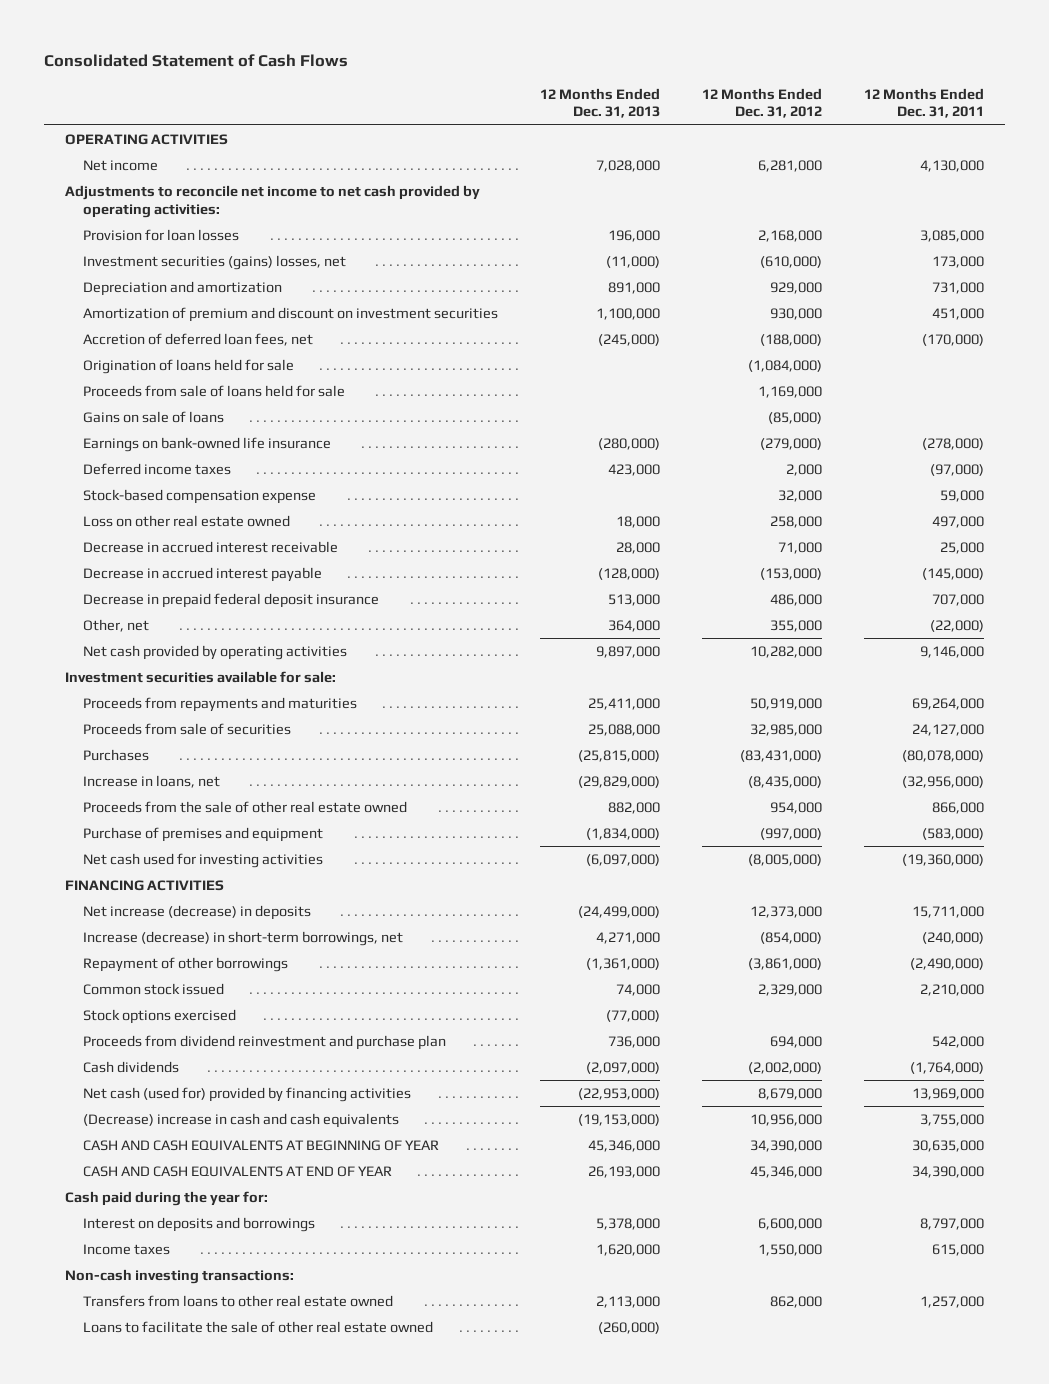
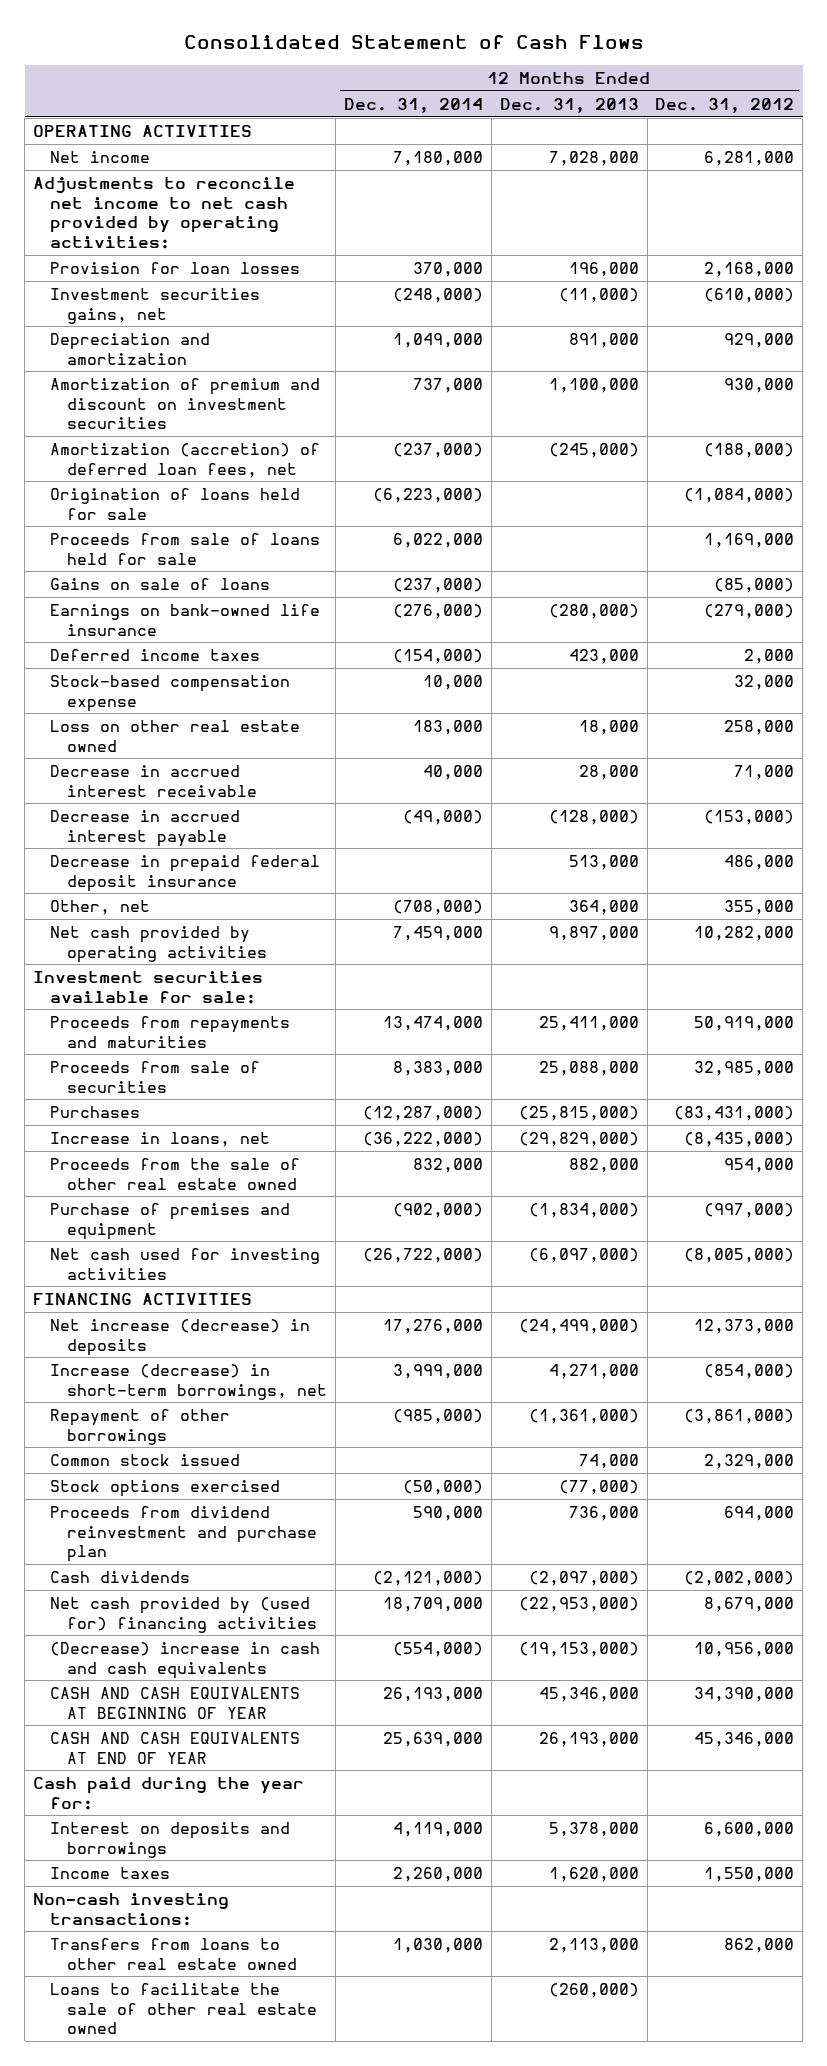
[864,87,985,119] 12 Months Ended Dec. 31, 2011 -> none
none -> [343,97,483,113] Dec. 31, 2014
[82,254,346,270] Investment securities (gains) losses, net -> [49,287,260,324] Investment securities gains, net
[82,332,313,346] Accretion of deferred loan fees, net -> [49,442,320,478] Amortization (accretion) of deferred loan fees, net
[82,1086,411,1102] Net cash (used for) provided by financing activities -> [49,1596,318,1633] Net cash provided by (used for) financing activities

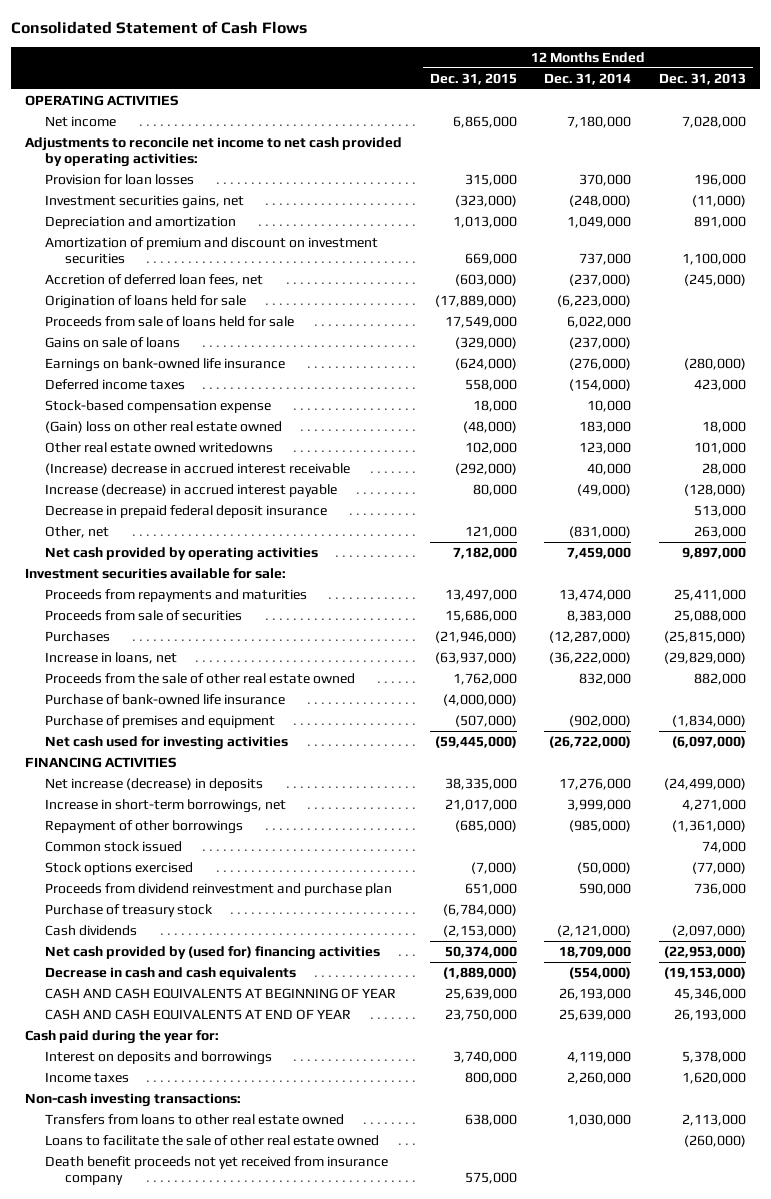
[655,97,795,113] Dec. 31, 2012 -> none
none -> [429,72,517,85] Dec. 31, 2015
[49,442,320,478] Amortization (accretion) of deferred loan fees, net -> [45,273,264,286] Accretion of deferred loan fees, net
[49,719,300,752] Loss on other real estate owned -> [45,420,283,433] (Gain) loss on other real estate owned
none -> [45,441,274,453] Other real estate owned writedowns
[49,764,258,797] Decrease in accrued interest receivable -> [45,462,351,475] (Increase) decrease in accrued interest receivable
[49,809,240,847] Decrease in accrued interest payable -> [45,483,338,497] Increase (decrease) in accrued interest payable
[392,899,483,915] (708,000) -> [569,525,632,538] (831,000)
[568,899,639,915] 364,000 -> [693,525,746,538] 263,000
none -> [45,693,286,705] Purchase of bank-owned life insurance
[49,1363,328,1400] Increase (decrease) in short-term borrowings, net -> [45,798,287,813] Increase in short-term borrowings, net
none -> [45,903,214,917] Purchase of treasury stock
[49,1641,320,1679] (Decrease) increase in cash and cash equivalents -> [45,966,297,980] Decrease in cash and cash equivalents
none -> [45,1155,389,1186] Death benefit proceeds not yet received from insurance company

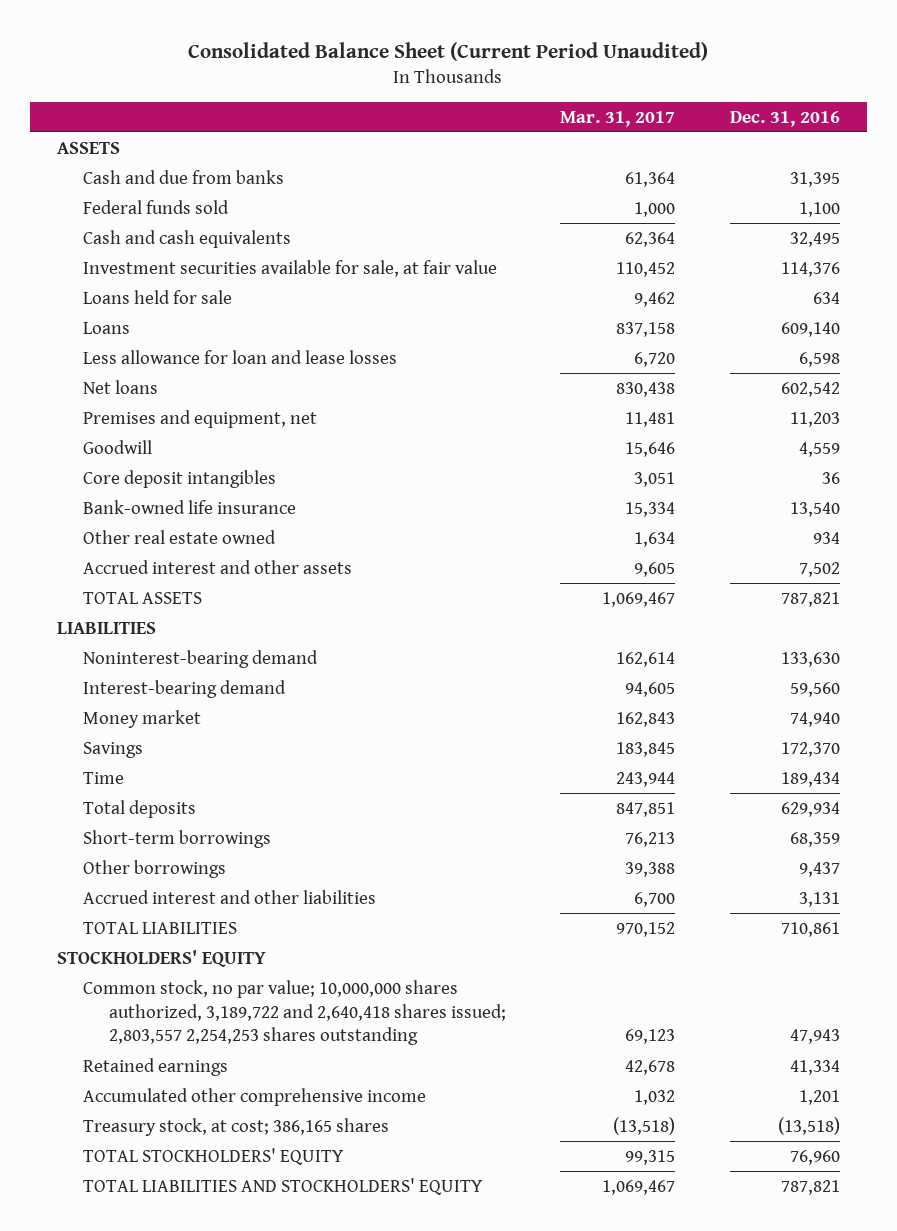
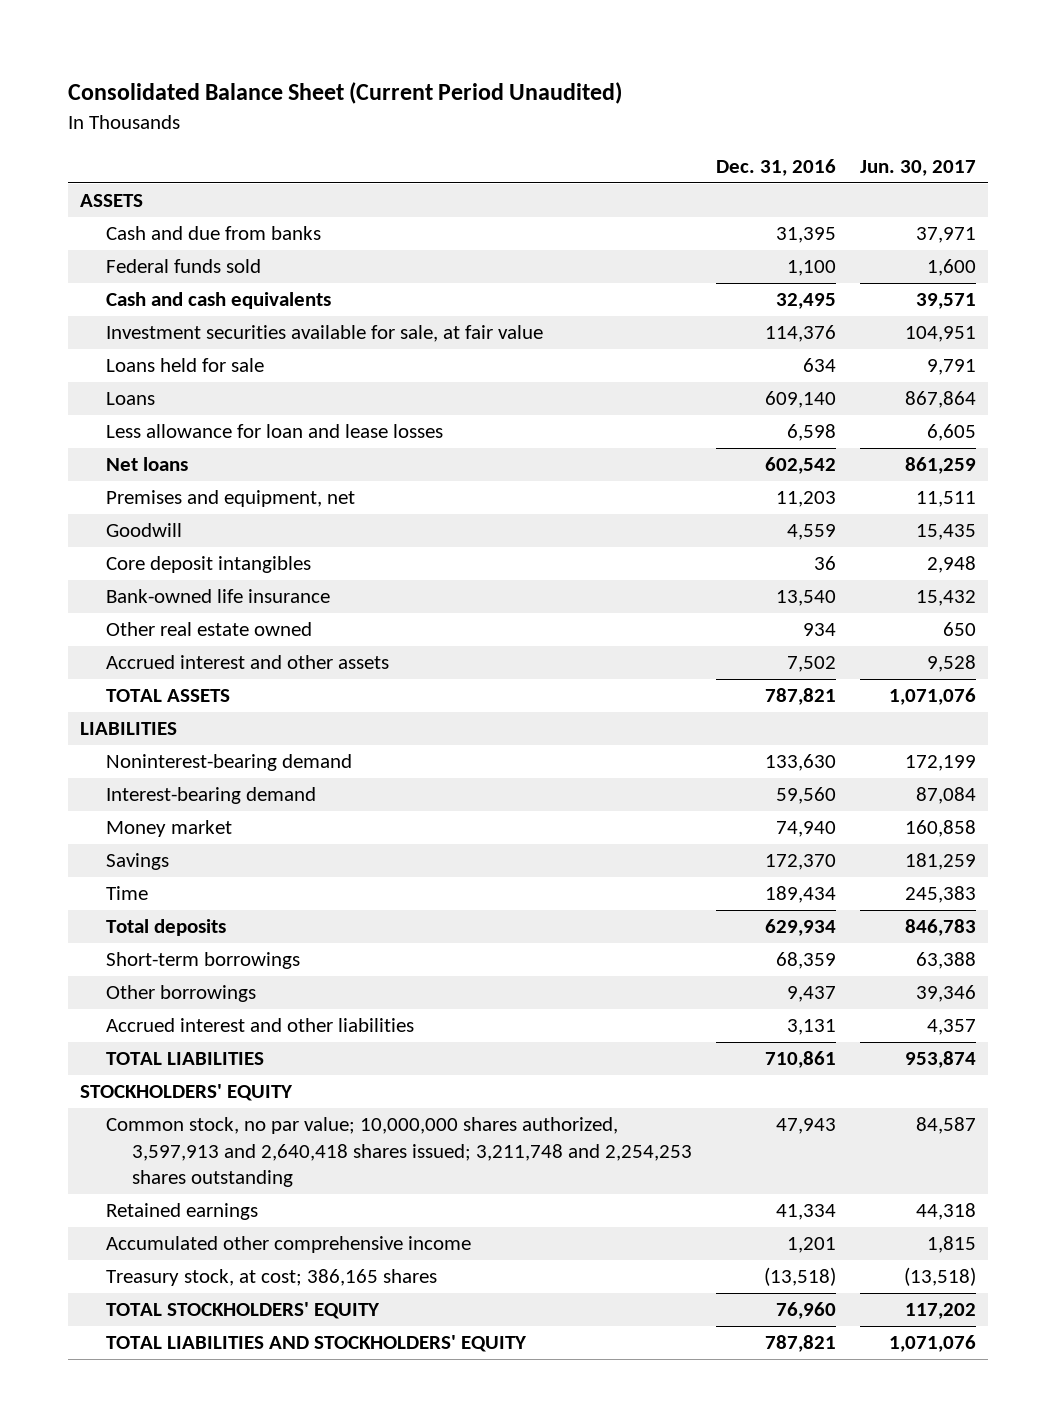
[560,110,676,127] Mar. 31, 2017 -> none
none -> [859,159,976,176] Jun. 30, 2017
[82,979,506,1046] Common stock, no par value; 10,000,000 shares authorized, 3,189,722 and 2,640,418 shares issued; 2,803,557 2,254,253 shares outstanding -> [105,1117,692,1187] Common stock, no par value; 10,000,000 shares authorized, 3,597,913 and 2,640,418 shares issued; 3,211,748 and 2,254,253 shares outstanding

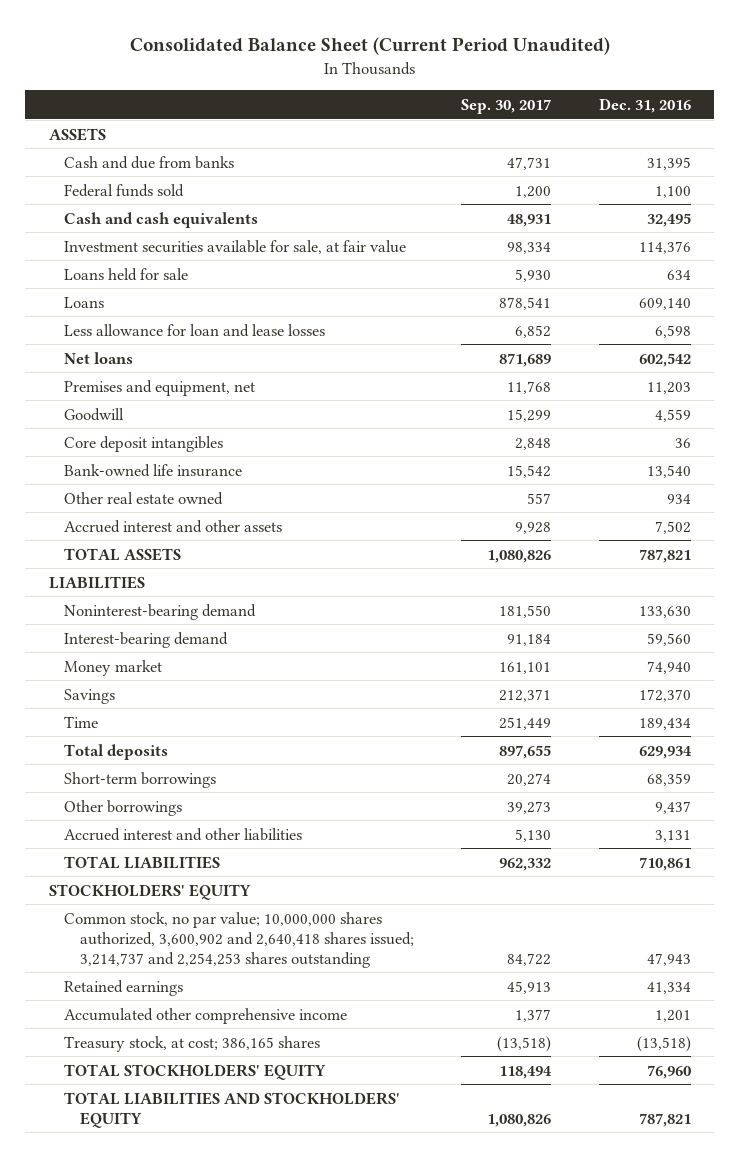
[859,159,976,176] Jun. 30, 2017 -> none
none -> [461,98,552,114] Sep. 30, 2017
[105,1117,692,1187] Common stock, no par value; 10,000,000 shares authorized, 3,597,913 and 2,640,418 shares issued; 3,211,748 and 2,254,253 shares outstanding -> [64,911,415,968] Common stock, no par value; 10,000,000 shares authorized, 3,600,902 and 2,640,418 shares issued; 3,214,737 and 2,254,253 shares outstanding

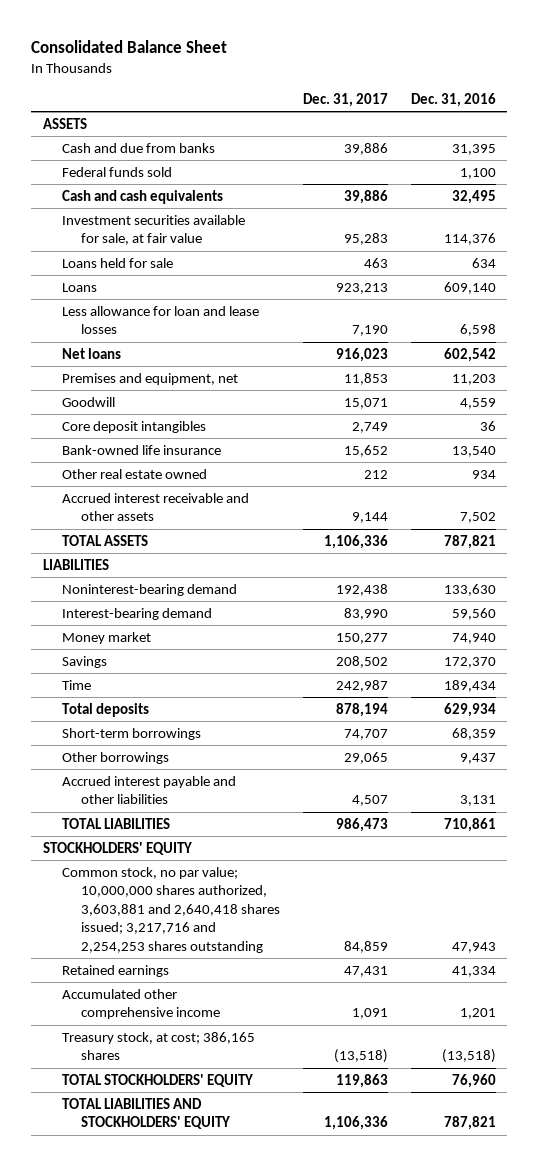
[129,37,610,56] Consolidated Balance Sheet (Current Period Unaudited) -> [31,40,228,54] Consolidated Balance Sheet
[461,98,552,114] Sep. 30, 2017 -> none
none -> [302,92,388,107] Dec. 31, 2017
[64,519,283,533] Accrued interest and other assets -> [61,492,249,522] Accrued interest receivable and other assets
[64,827,303,841] Accrued interest and other liabilities -> [61,775,236,805] Accrued interest payable and other liabilities
[64,911,415,968] Common stock, no par value; 10,000,000 shares authorized, 3,600,902 and 2,640,418 shares issued; 3,214,737 and 2,254,253 shares outstanding -> [61,866,280,953] Common stock, no par value; 10,000,000 shares authorized, 3,603,881 and 2,640,418 shares issued; 3,217,716 and 2,254,253 shares outstanding

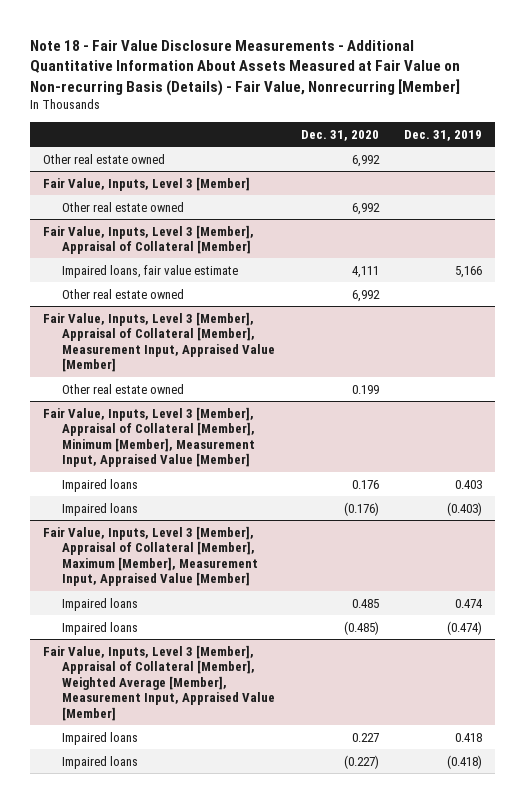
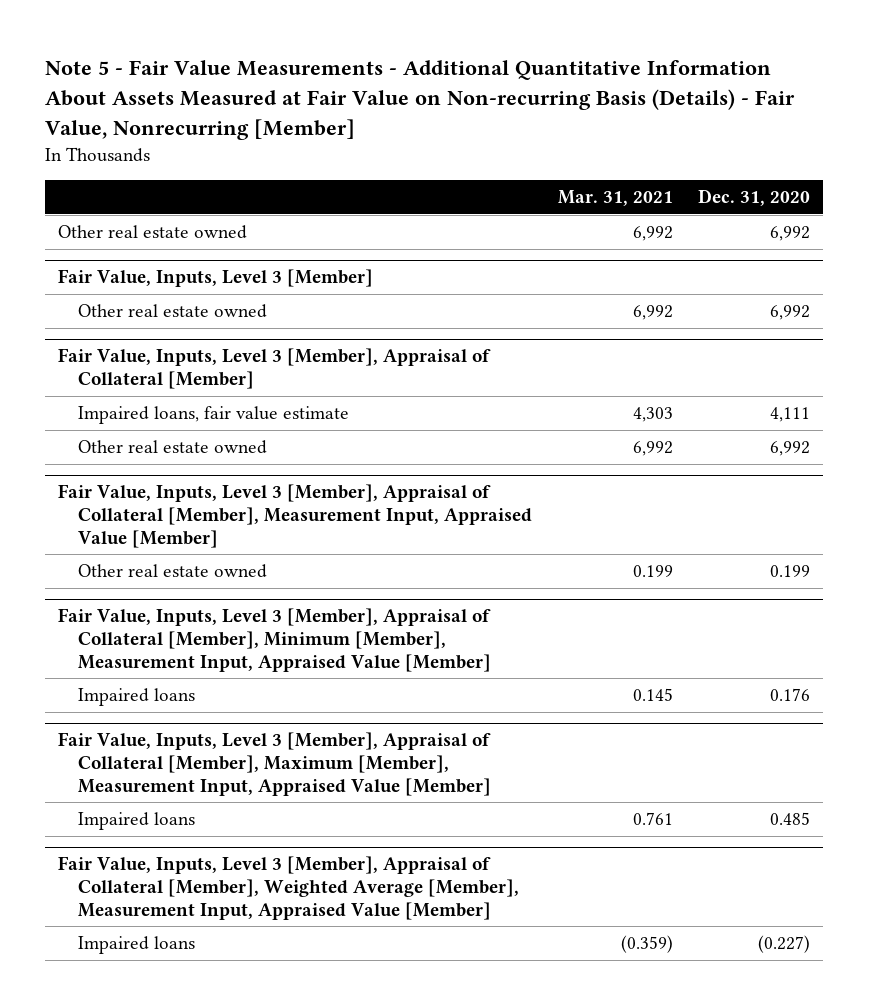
[30,39,461,96] Note 18 - Fair Value Disclosure Measurements - Additional Quantitative Information About Assets Measured at Fair Value on Non-recurring Basis (Details) - Fair Value, Nonrecurring [Member] -> [45,60,796,141] Note 5 - Fair Value Measurements - Additional Quantitative Information About Assets Measured at Fair Value on Non-recurring Basis (Details) - Fair Value, Nonrecurring [Member]
[404,130,483,142] Dec. 31, 2019 -> none
none -> [557,190,673,207] Mar. 31, 2021
[62,502,139,516] Impaired loans -> none
[62,621,139,635] Impaired loans -> none
[62,731,139,745] Impaired loans -> none

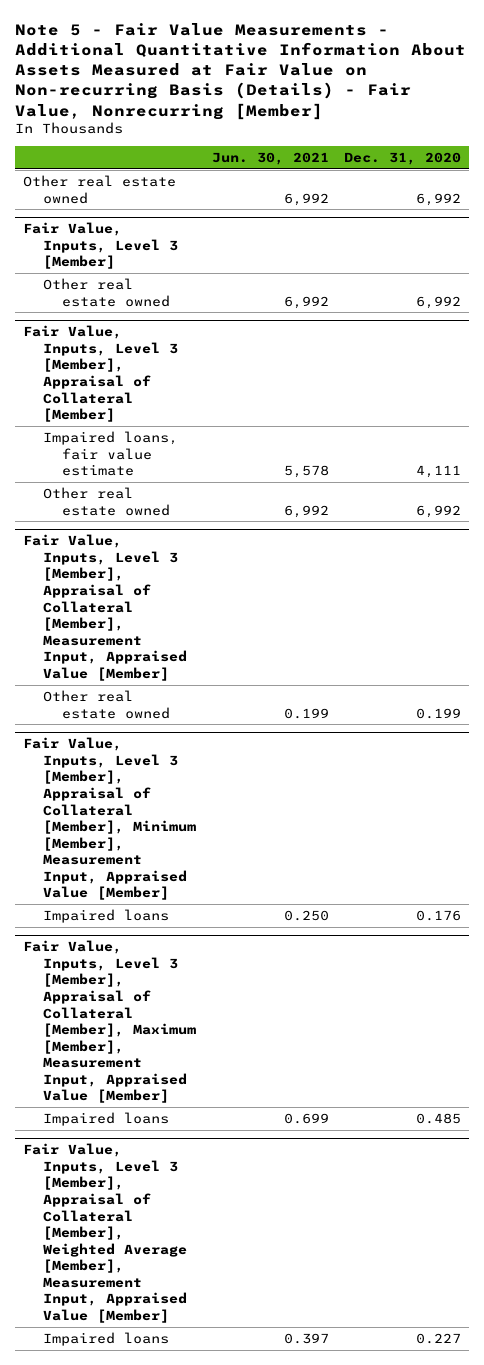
[557,190,673,207] Mar. 31, 2021 -> none
none -> [211,152,329,166] Jun. 30, 2021
[758,935,811,954] (0.227) -> [416,1332,462,1344] 0.227

